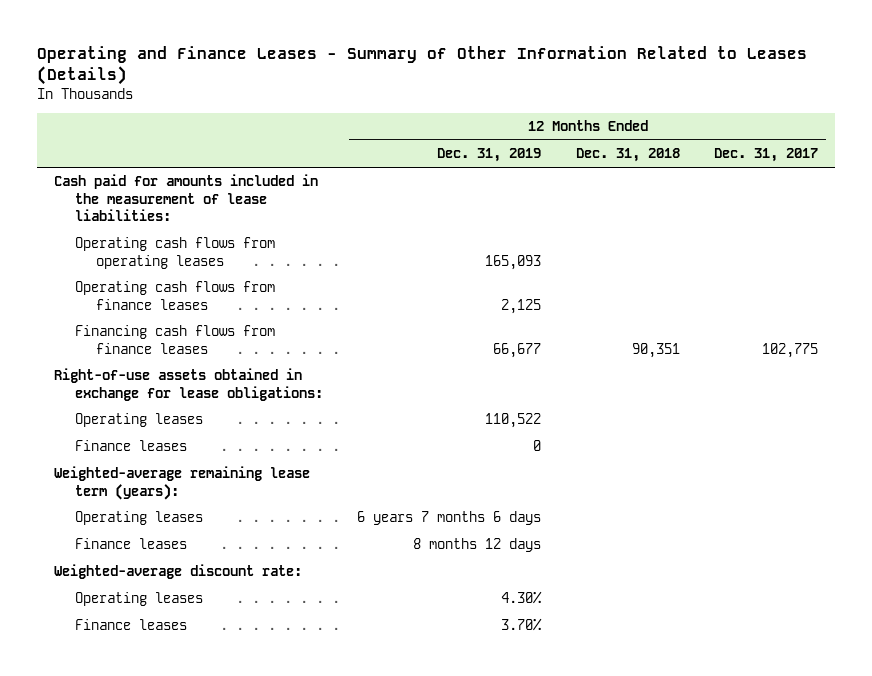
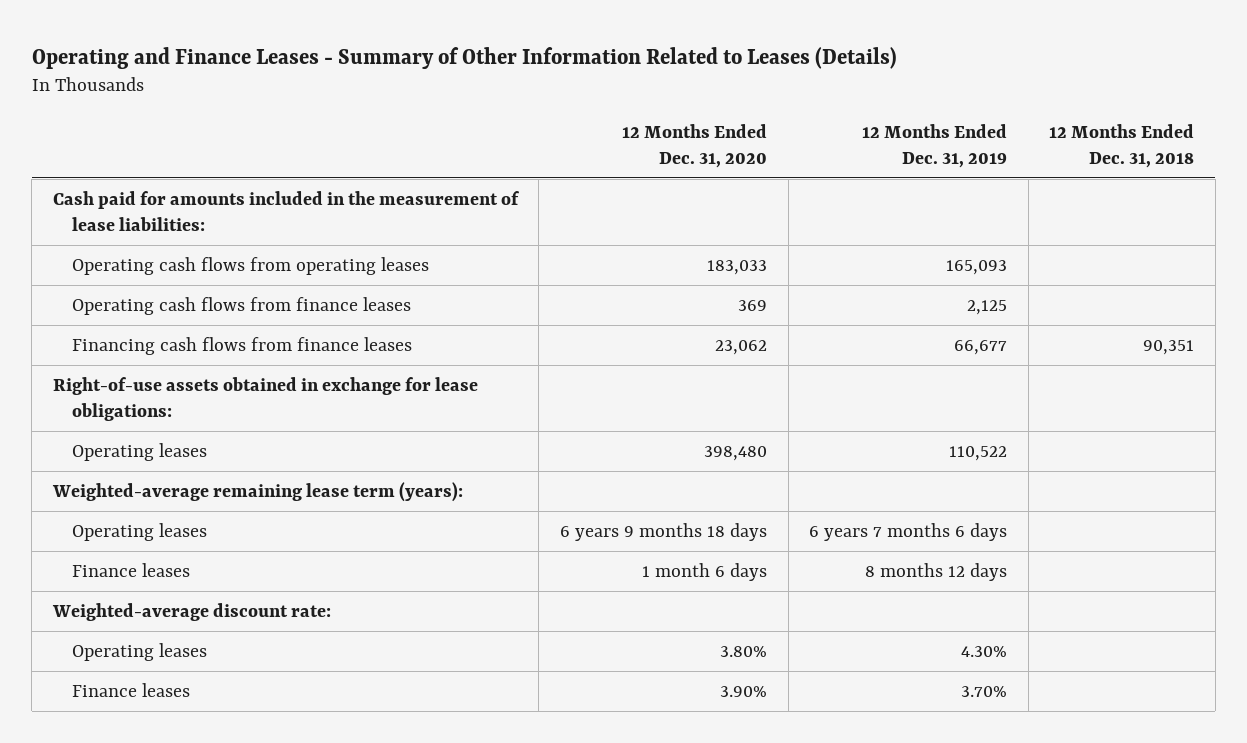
[713,148,818,163] Dec. 31, 2017 -> none
none -> [622,123,768,168] 12 Months Ended Dec. 31, 2020
[74,440,187,452] Finance leases -> none

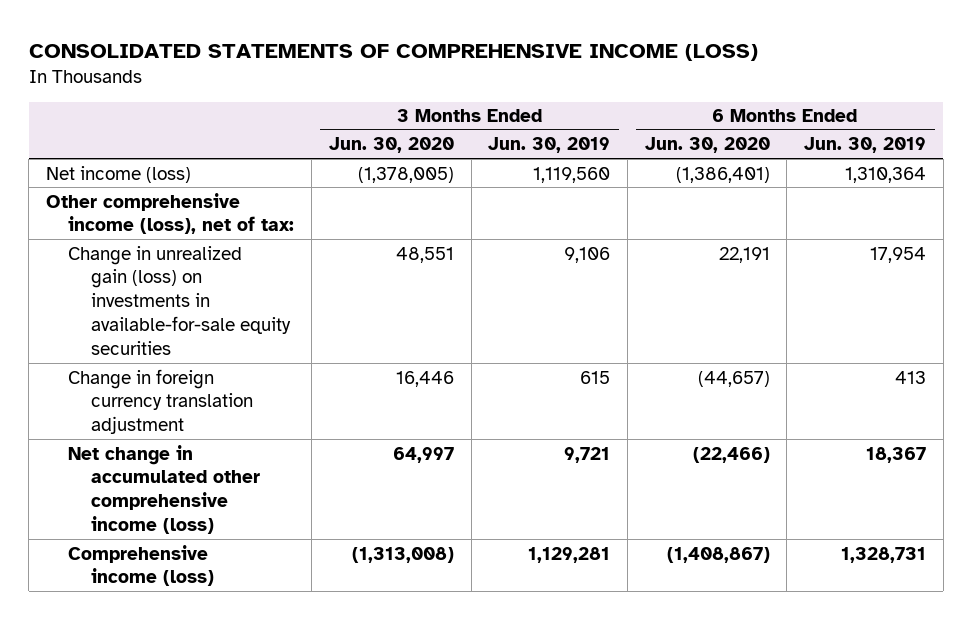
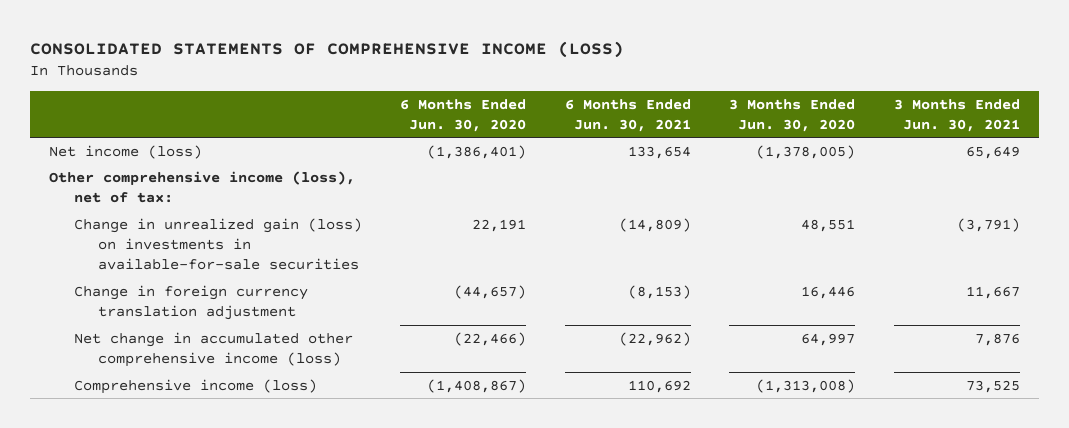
[488,137,611,154] Jun. 30, 2019 -> none
[803,137,926,154] Jun. 30, 2019 -> none
none -> [564,98,691,132] 6 Months Ended Jun. 30, 2021
none -> [894,98,1021,132] 3 Months Ended Jun. 30, 2021
[68,245,291,355] Change in unrealized gain (loss) on investments in available-for-sale equity securities -> [73,217,362,271] Change in unrealized gain (loss) on investments in available-for-sale securities

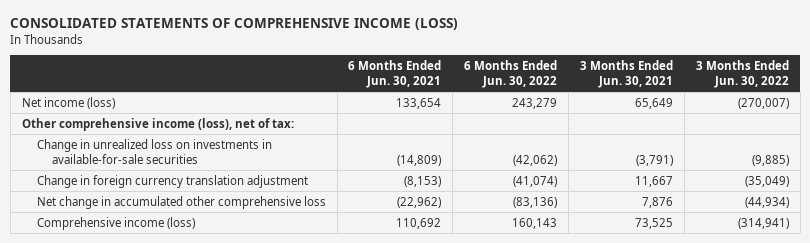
[400,98,527,132] 6 Months Ended Jun. 30, 2020 -> none
[729,98,856,132] 3 Months Ended Jun. 30, 2020 -> none
none -> [464,59,558,88] 6 Months Ended Jun. 30, 2022
none -> [695,59,789,88] 3 Months Ended Jun. 30, 2022
[73,217,362,271] Change in unrealized gain (loss) on investments in available-for-sale securities -> [36,138,272,164] Change in unrealized loss on investments in available-for-sale securities
[73,331,353,368] Net change in accumulated other comprehensive income (loss) -> [36,195,326,209] Net change in accumulated other comprehensive loss

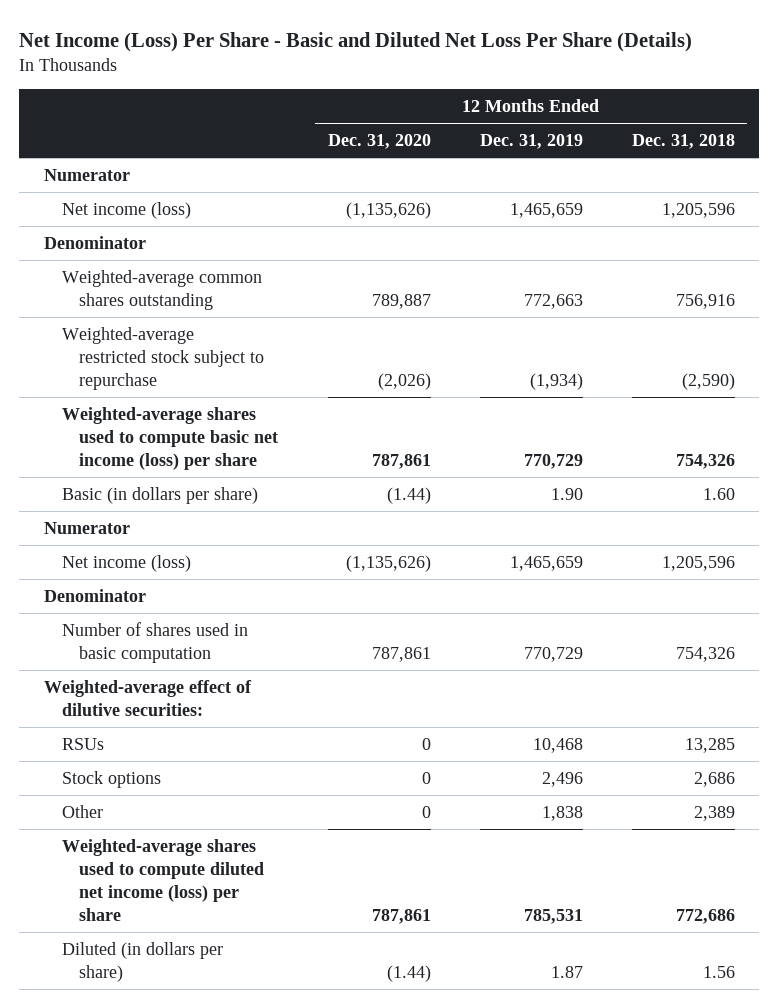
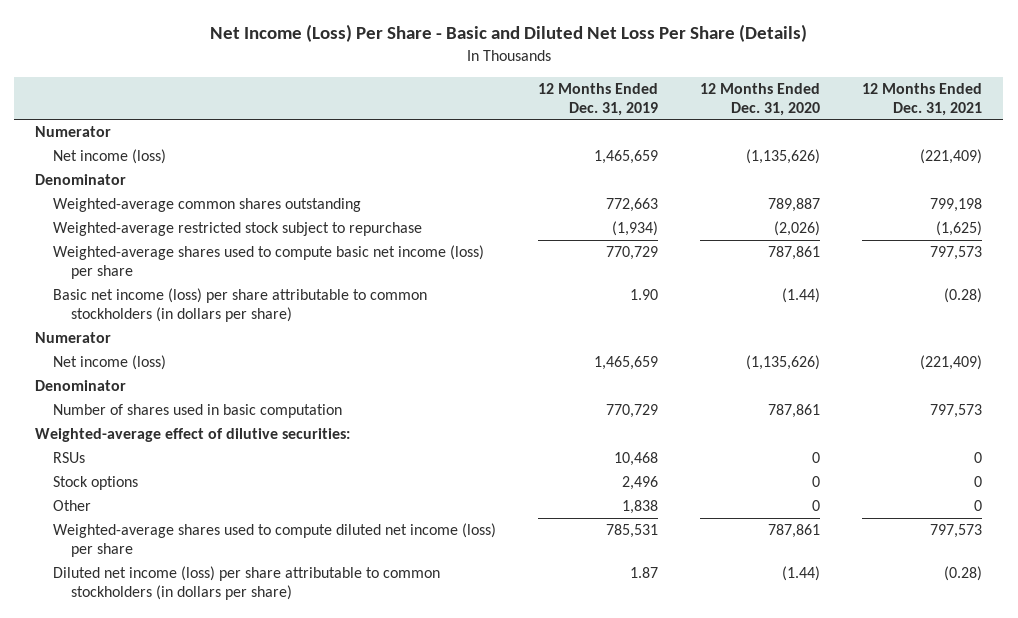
[631,133,735,149] Dec. 31, 2018 -> none
none -> [862,82,983,116] 12 Months Ended Dec. 31, 2021
[61,486,258,504] Basic (in dollars per share) -> [53,288,428,322] Basic net income (loss) per share attributable to common stockholders (in dollars per share)
[61,941,223,982] Diluted (in dollars per share) -> [53,566,441,600] Diluted net income (loss) per share attributable to common stockholders (in dollars per share)

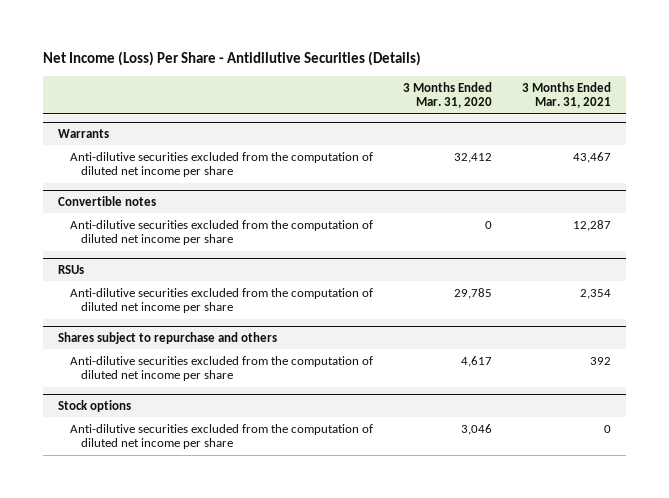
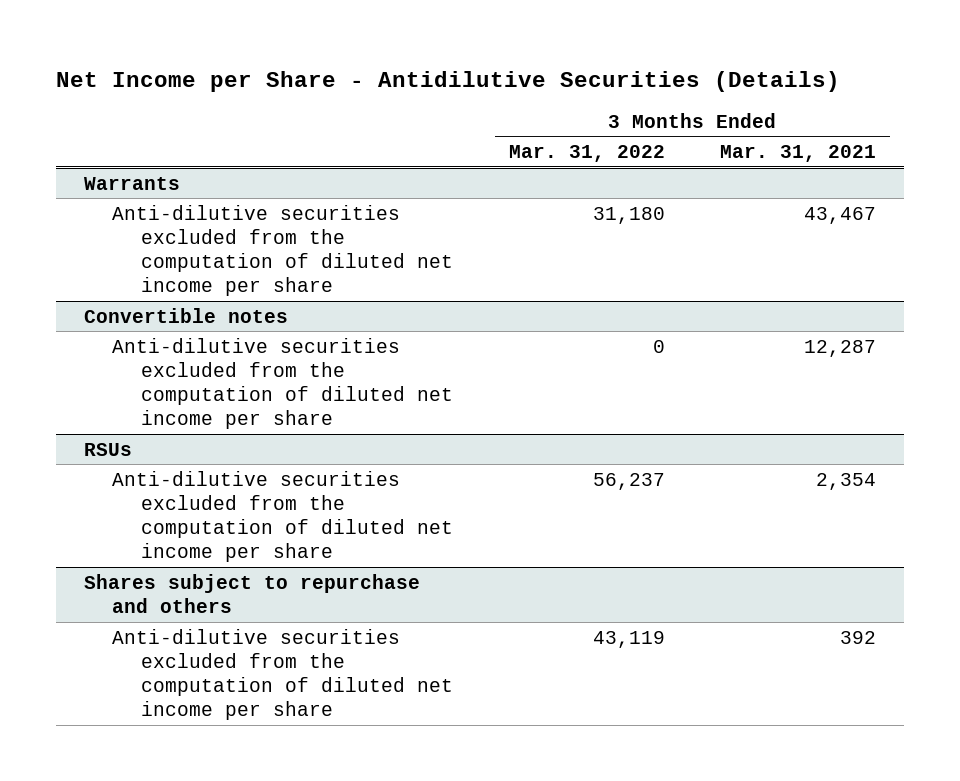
[43,51,422,67] Net Income (Loss) Per Share - Antidilutive Securities (Details) -> [56,70,841,92] Net Income per Share - Antidilutive Securities (Details)
[402,81,492,109] 3 Months Ended Mar. 31, 2020 -> none
none -> [508,145,665,163] Mar. 31, 2022
[58,400,132,413] Stock options -> none
[69,423,373,450] Anti-dilutive securities excluded from the computation of diluted net income per share -> none

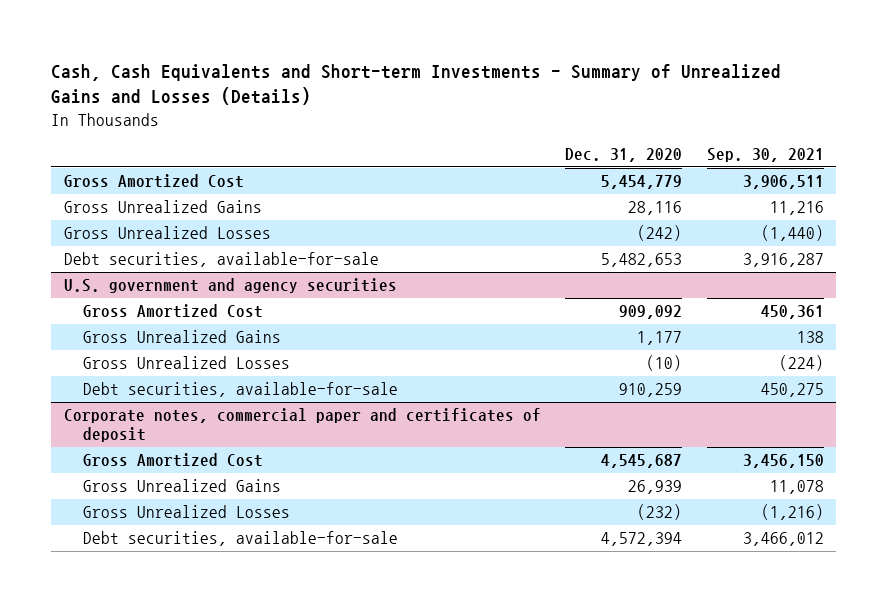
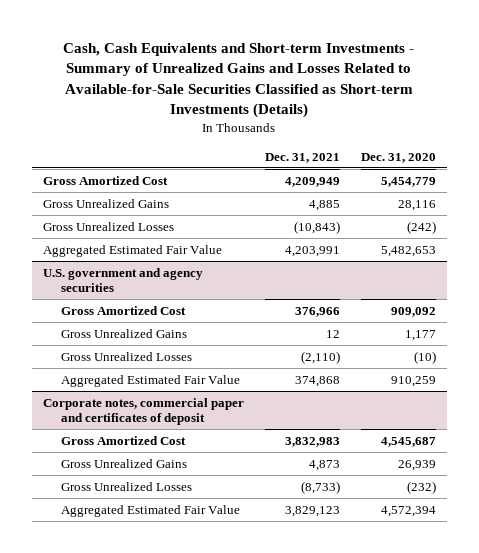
[51,63,782,106] Cash, Cash Equivalents and Short-term Investments - Summary of Unrealized Gains and Losses (Details) -> [63,42,415,119] Cash, Cash Equivalents and Short-term Investments - Summary of Unrealized Gains and Losses Related to Available-for-Sale Securities Classified as Short-term Investments (Details)
[706,147,824,162] Sep. 30, 2021 -> none
none -> [264,152,340,163] Dec. 31, 2021
[63,252,379,268] Debt securities, available-for-sale -> [42,244,222,257] Aggregated Estimated Fair Value
[83,382,399,398] Debt securities, available-for-sale -> [60,374,240,387] Aggregated Estimated Fair Value
[83,531,399,547] Debt securities, available-for-sale -> [60,504,240,517] Aggregated Estimated Fair Value

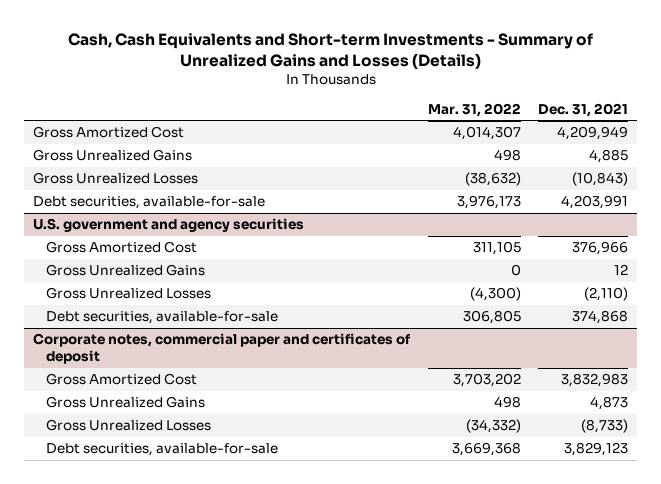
[63,42,415,119] Cash, Cash Equivalents and Short-term Investments - Summary of Unrealized Gains and Losses Related to Available-for-Sale Securities Classified as Short-term Investments (Details) -> [67,32,593,69] Cash, Cash Equivalents and Short-term Investments - Summary of Unrealized Gains and Losses (Details)
[361,152,437,163] Dec. 31, 2020 -> none
none -> [427,102,521,117] Mar. 31, 2022
[42,244,222,257] Aggregated Estimated Fair Value -> [32,196,265,210] Debt securities, available-for-sale
[60,374,240,387] Aggregated Estimated Fair Value -> [46,311,279,325] Debt securities, available-for-sale
[60,504,240,517] Aggregated Estimated Fair Value -> [46,443,279,457] Debt securities, available-for-sale

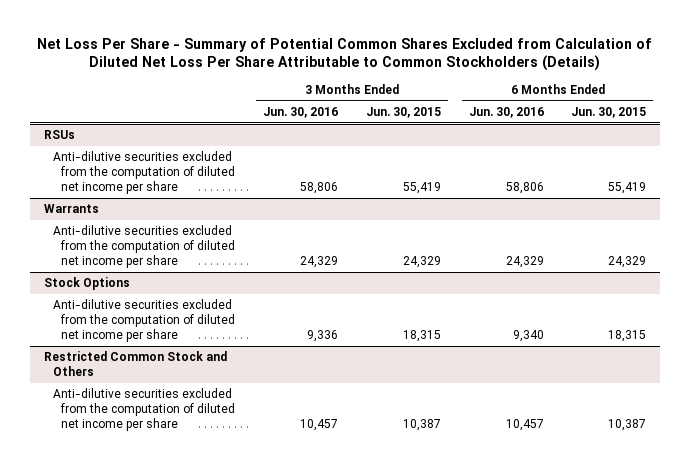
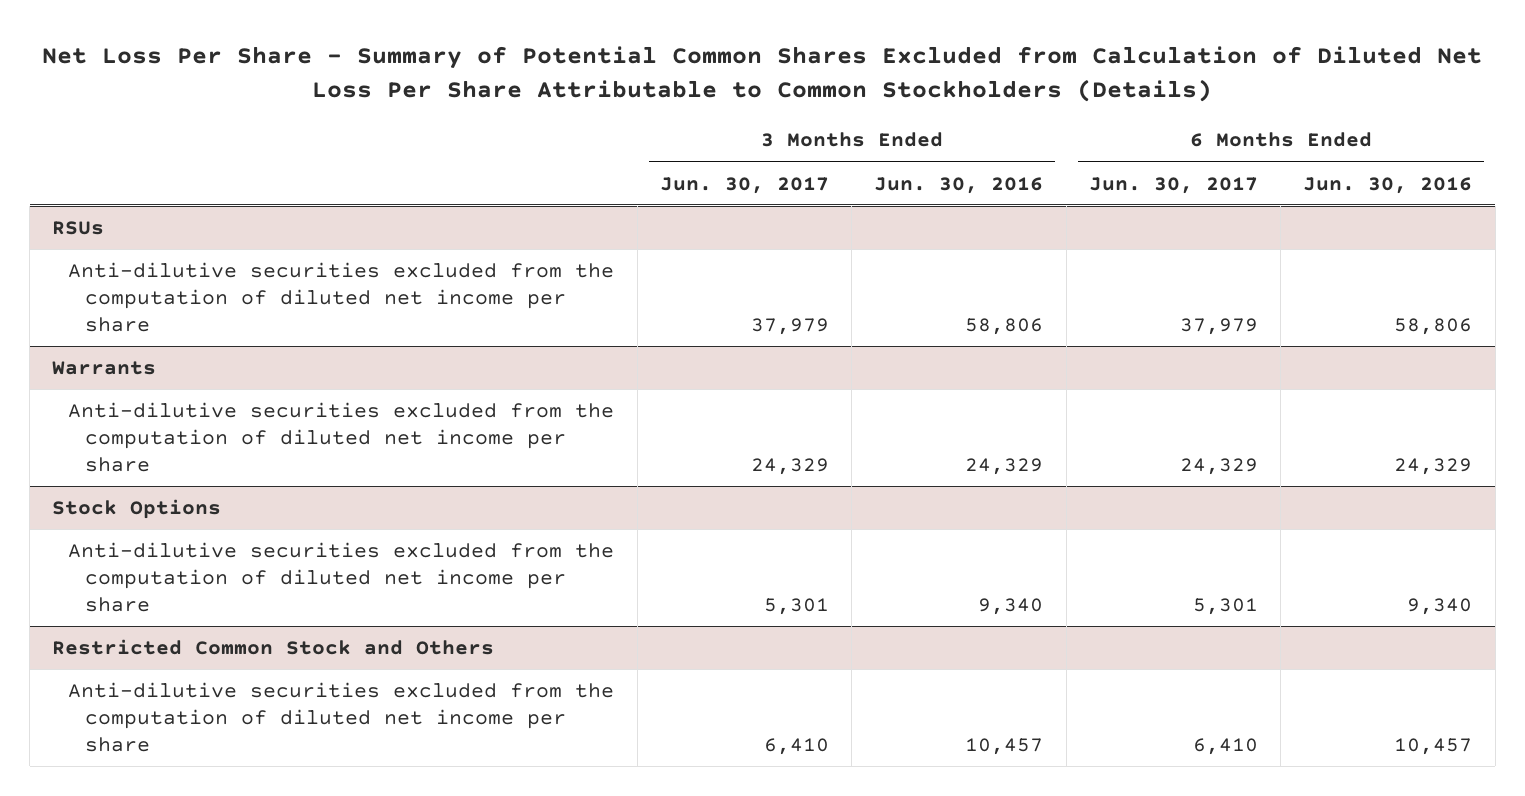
[365,107,441,119] Jun. 30, 2015 -> none
[571,107,647,119] Jun. 30, 2015 -> none
none -> [659,176,829,194] Jun. 30, 2017
none -> [1088,176,1258,194] Jun. 30, 2017
[307,330,339,343] 9,336 -> [978,598,1044,616] 9,340

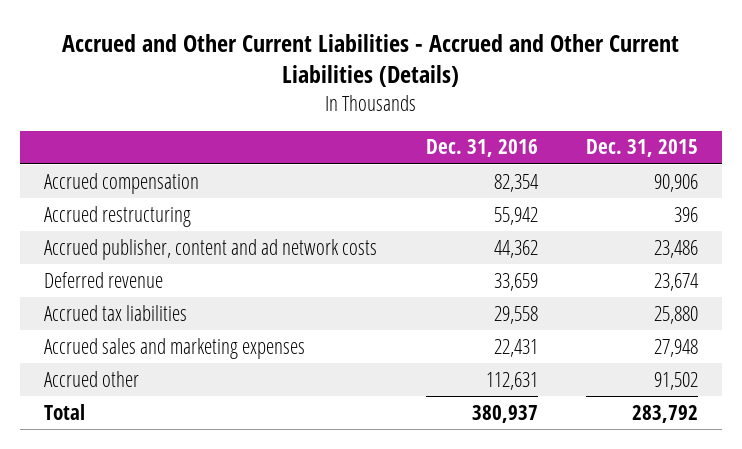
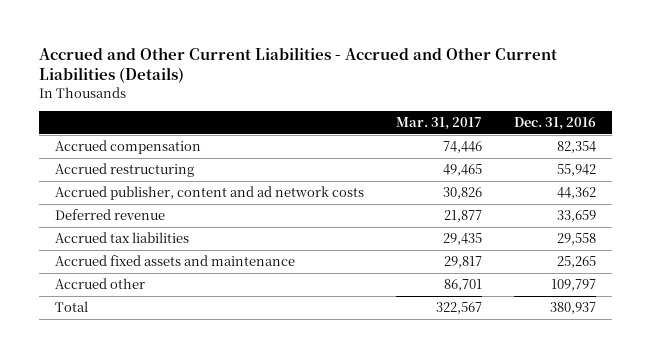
[585,139,698,158] Dec. 31, 2015 -> none
none -> [396,116,483,130] Mar. 31, 2017
[44,337,306,359] Accrued sales and marketing expenses -> none
none -> [55,255,296,267] Accrued fixed assets and maintenance
[485,371,538,390] 112,631 -> [551,279,597,292] 109,797

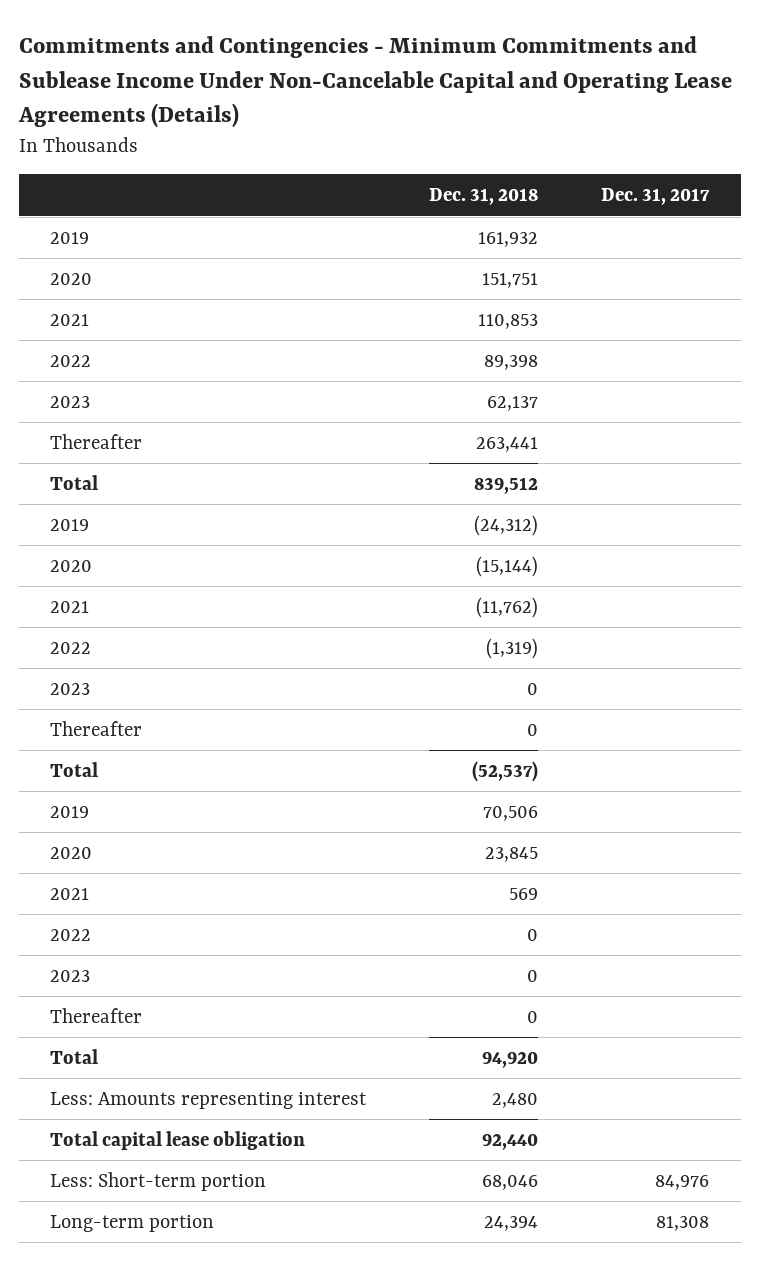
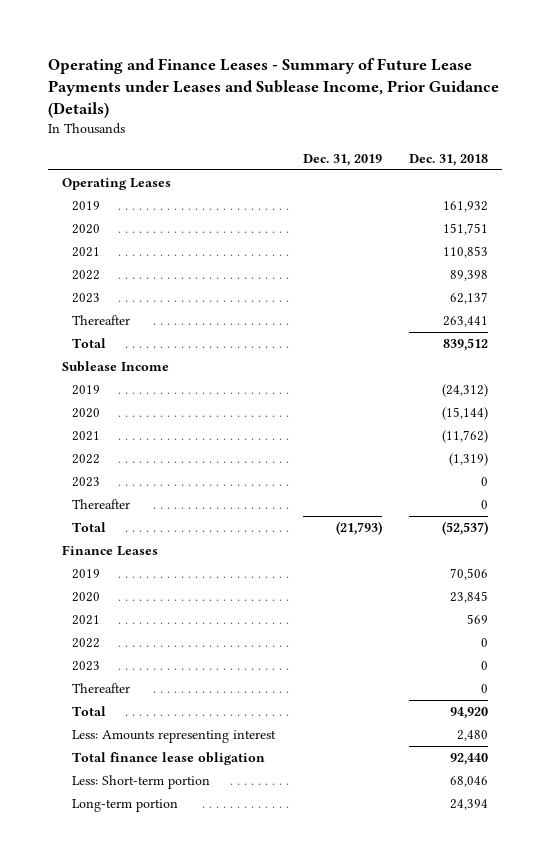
[17,36,732,129] Commitments and Contingencies - Minimum Commitments and Sublease Income Under Non-Cancelable Capital and Operating Lease Agreements (Details) -> [47,57,499,118] Operating and Finance Leases - Summary of Future Lease Payments under Leases and Sublease Income, Prior Guidance (Details)
[601,188,711,206] Dec. 31, 2017 -> none
none -> [302,153,382,166] Dec. 31, 2019
none -> [61,177,171,190] Operating Leases
none -> [61,360,169,372] Sublease Income
none -> [61,544,158,556] Finance Leases
[50,1130,306,1150] Total capital lease obligation -> [72,751,266,765] Total finance lease obligation

